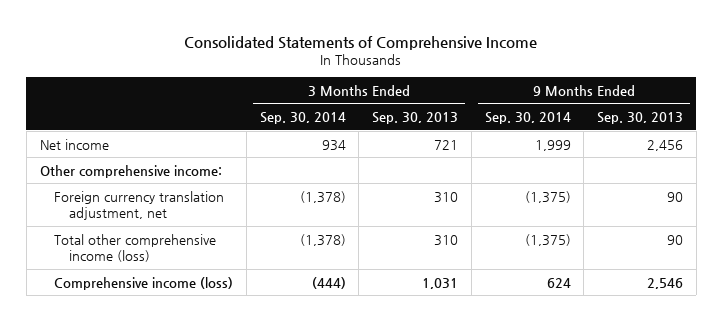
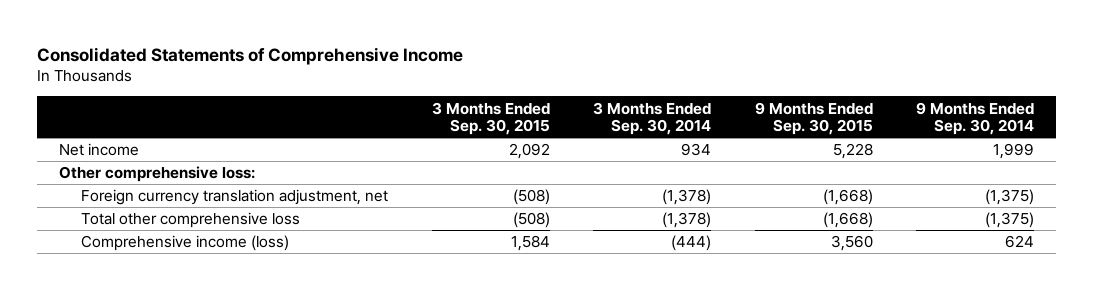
[372,112,459,125] Sep. 30, 2013 -> none
[597,112,684,125] Sep. 30, 2013 -> none
none -> [431,101,550,136] 3 Months Ended Sep. 30, 2015
none -> [754,101,873,136] 9 Months Ended Sep. 30, 2015
[39,164,222,178] Other comprehensive income: -> [58,166,255,183] Other comprehensive loss:
[54,233,217,262] Total other comprehensive income (loss) -> [80,212,300,229] Total other comprehensive loss

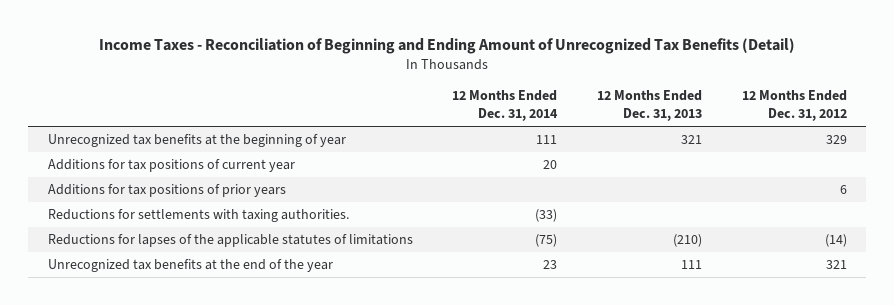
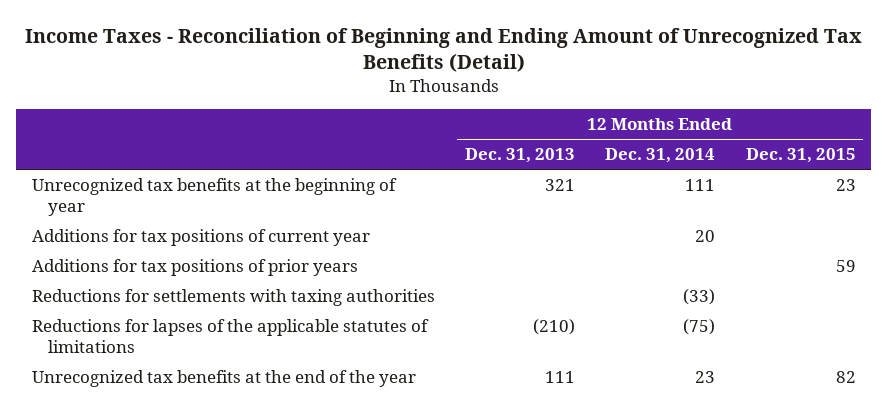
[741,90,847,122] 12 Months Ended Dec. 31, 2012 -> none
none -> [745,148,856,164] Dec. 31, 2015
[47,209,349,223] Reductions for settlements with taxing authorities. -> [31,289,435,307] Reductions for settlements with taxing authorities

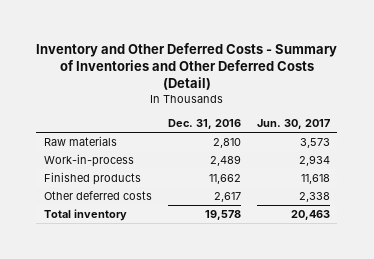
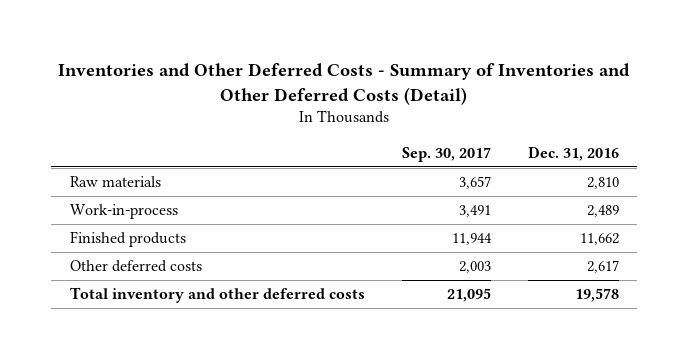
[35,42,337,91] Inventory and Other Deferred Costs - Summary of Inventories and Other Deferred Costs (Detail) -> [58,62,631,105] Inventories and Other Deferred Costs - Summary of Inventories and Other Deferred Costs (Detail)
[256,119,330,130] Jun. 30, 2017 -> none
none -> [401,146,491,162] Sep. 30, 2017
[44,209,128,222] Total inventory -> [69,287,365,304] Total inventory and other deferred costs

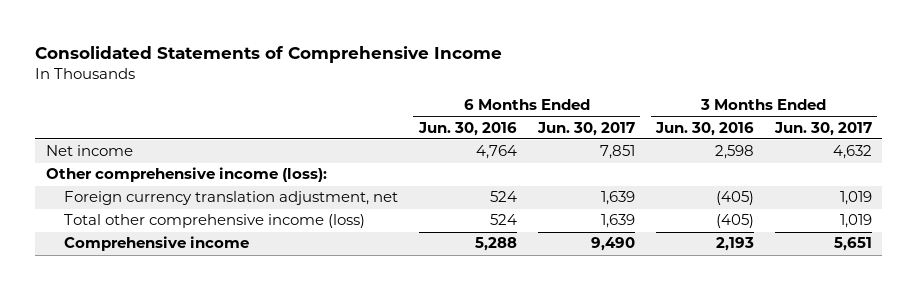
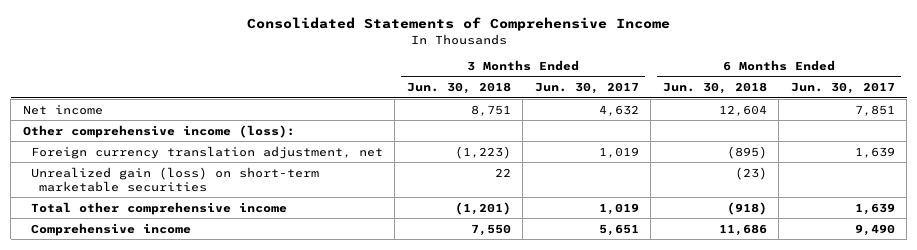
[417,121,517,136] Jun. 30, 2016 -> none
[654,121,754,136] Jun. 30, 2016 -> none
none -> [406,82,511,95] Jun. 30, 2018
none -> [662,82,767,95] Jun. 30, 2018
none -> [30,166,319,192] Unrealized gain (loss) on short-term marketable securities
[63,214,365,229] Total other comprehensive income (loss) -> [30,201,287,215] Total other comprehensive income

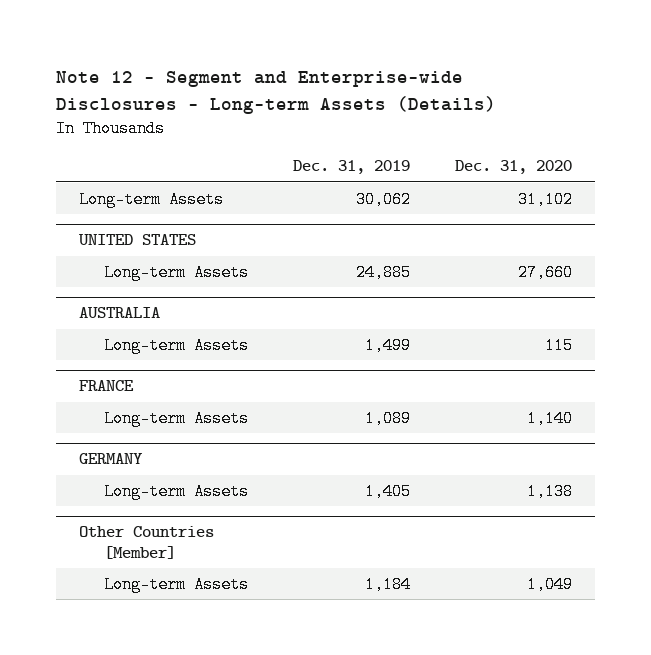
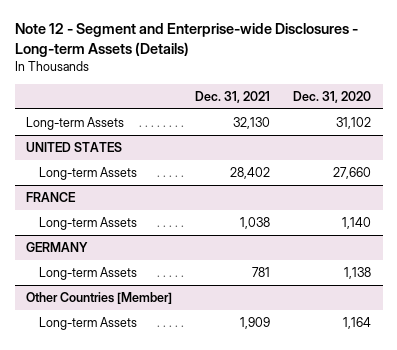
[293,160,411,175] Dec. 31, 2019 -> none
none -> [195,90,271,103] Dec. 31, 2021
[78,307,160,319] AUSTRALIA -> none
[104,336,250,354] Long-term Assets -> none
[527,575,574,593] 1,049 -> [343,317,372,330] 1,164

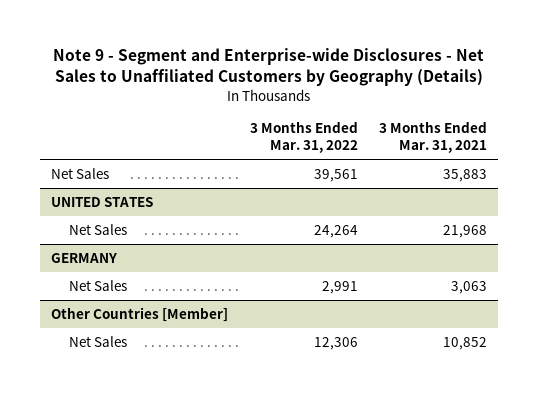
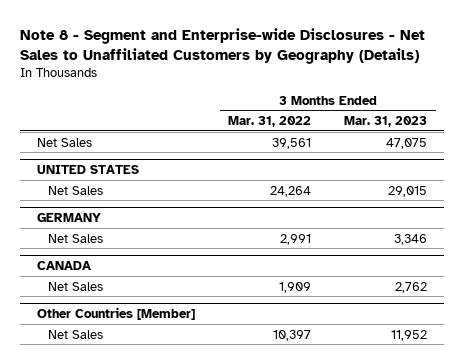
[53,48,485,87] Note 9 - Segment and Enterprise-wide Disclosures - Net Sales to Unaffiliated Customers by Geography (Details) -> [20,28,426,65] Note 8 - Segment and Enterprise-wide Disclosures - Net Sales to Unaffiliated Customers by Geography (Details)
[379,120,488,154] 3 Months Ended Mar. 31, 2021 -> none
none -> [344,116,428,128] Mar. 31, 2023
none -> [37,261,92,271] CANADA
none -> [47,281,103,291] Net Sales
[313,336,358,350] 12,306 -> [273,329,312,341] 10,397

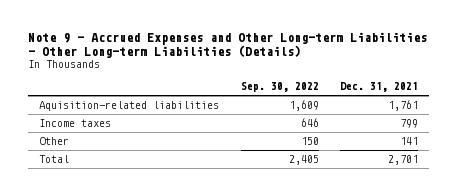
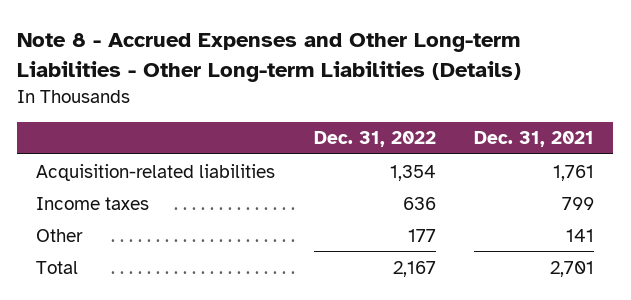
[27,31,427,59] Note 9 - Accrued Expenses and Other Long-term Liabilities - Other Long-term Liabilities (Details) -> [17,33,522,82] Note 8 - Accrued Expenses and Other Long-term Liabilities - Other Long-term Liabilities (Details)
[240,82,319,93] Sep. 30, 2022 -> none
none -> [313,131,436,148] Dec. 31, 2022
[38,100,219,111] Aquisition-related liabilities -> [36,163,276,181] Acquisition-related liabilities

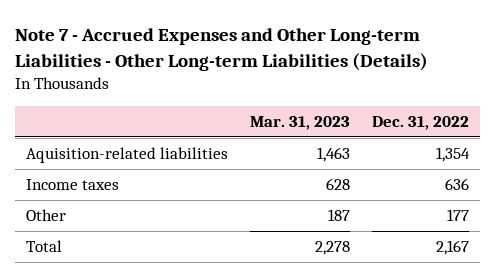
[17,33,522,82] Note 8 - Accrued Expenses and Other Long-term Liabilities - Other Long-term Liabilities (Details) -> [15,27,429,71] Note 7 - Accrued Expenses and Other Long-term Liabilities - Other Long-term Liabilities (Details)
[474,131,595,148] Dec. 31, 2021 -> none
none -> [249,115,350,130] Mar. 31, 2023
[36,163,276,181] Acquisition-related liabilities -> [26,147,229,164] Aquisition-related liabilities

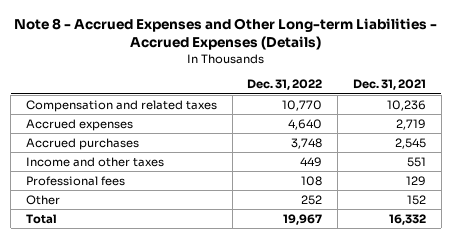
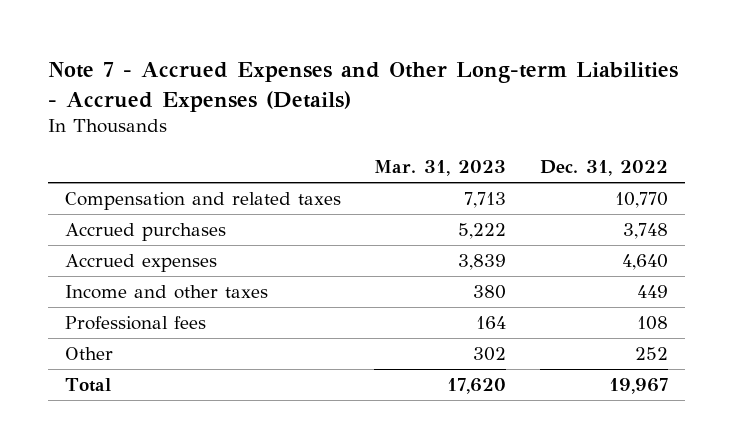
[13,17,437,50] Note 8 - Accrued Expenses and Other Long-term Liabilities - Accrued Expenses (Details) -> [47,62,678,112] Note 7 - Accrued Expenses and Other Long-term Liabilities - Accrued Expenses (Details)
[352,79,426,91] Dec. 31, 2021 -> none
none -> [374,160,507,177] Mar. 31, 2023
[26,118,134,131] Accrued expenses -> [64,253,217,272] Accrued expenses

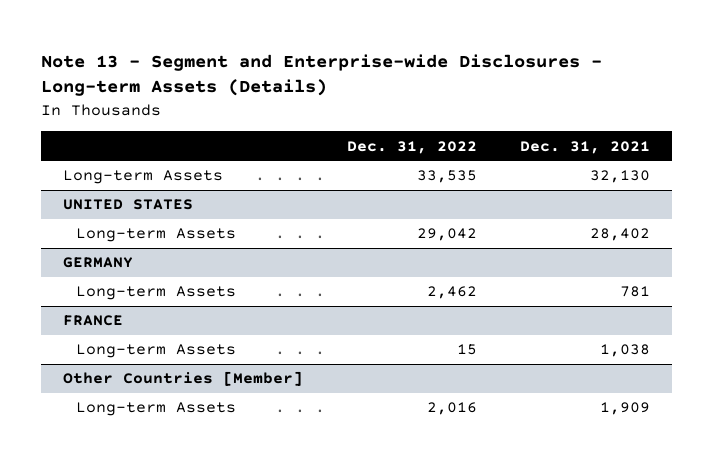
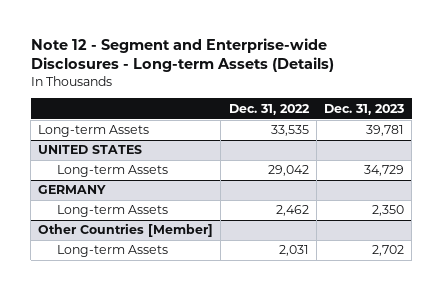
[41,53,603,97] Note 13 - Segment and Enterprise-wide Disclosures - Long-term Assets (Details) -> [30,37,334,73] Note 12 - Segment and Enterprise-wide Disclosures - Long-term Assets (Details)
[520,140,651,154] Dec. 31, 2021 -> none
none -> [324,103,405,115] Dec. 31, 2023
[62,315,123,327] FRANCE -> none
[76,344,237,359] Long-term Assets -> none
[426,402,477,416] 2,016 -> [278,245,309,257] 2,031

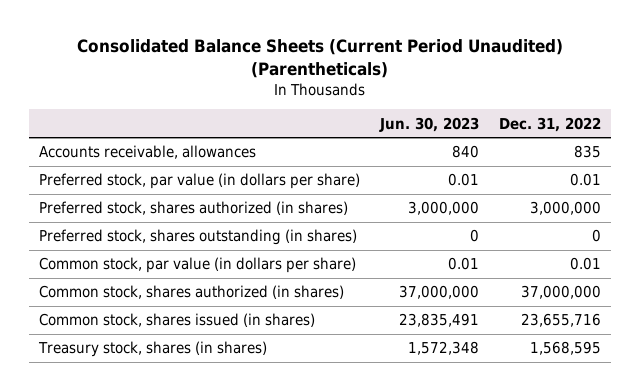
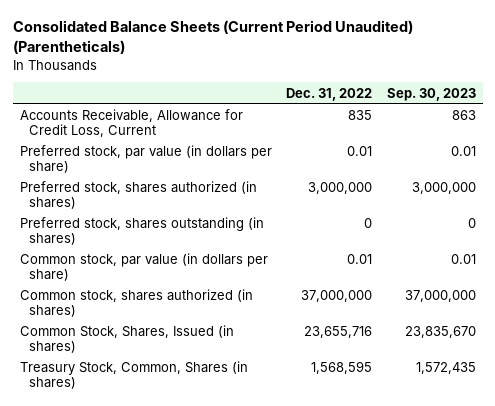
[379,116,480,132] Jun. 30, 2023 -> none
none -> [386,87,476,101] Sep. 30, 2023
[39,145,257,160] Accounts receivable, allowances -> [19,109,243,138] Accounts Receivable, Allowance for Credit Loss, Current
[39,313,316,328] Common stock, shares issued (in shares) -> [19,325,234,354] Common Stock, Shares, Issued (in shares)
[38,341,268,358] Treasury stock, shares (in shares) -> [19,361,248,390] Treasury Stock, Common, Shares (in shares)

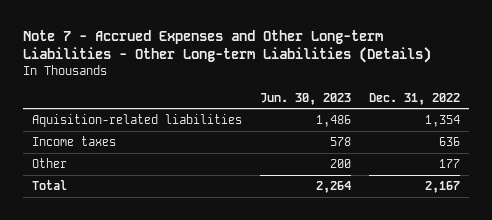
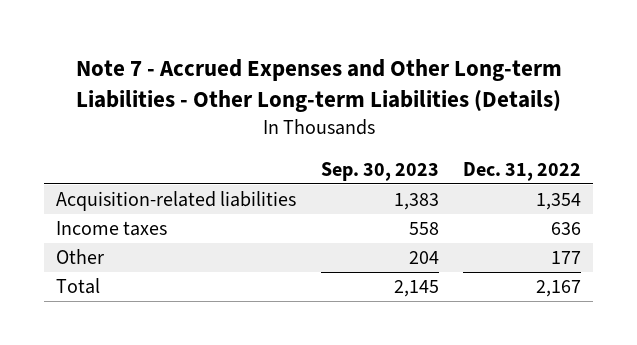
[260,92,352,105] Jun. 30, 2023 -> none
none -> [320,161,439,181] Sep. 30, 2023
[32,114,243,128] Aquisition-related liabilities -> [56,191,297,212] Acquisition-related liabilities

